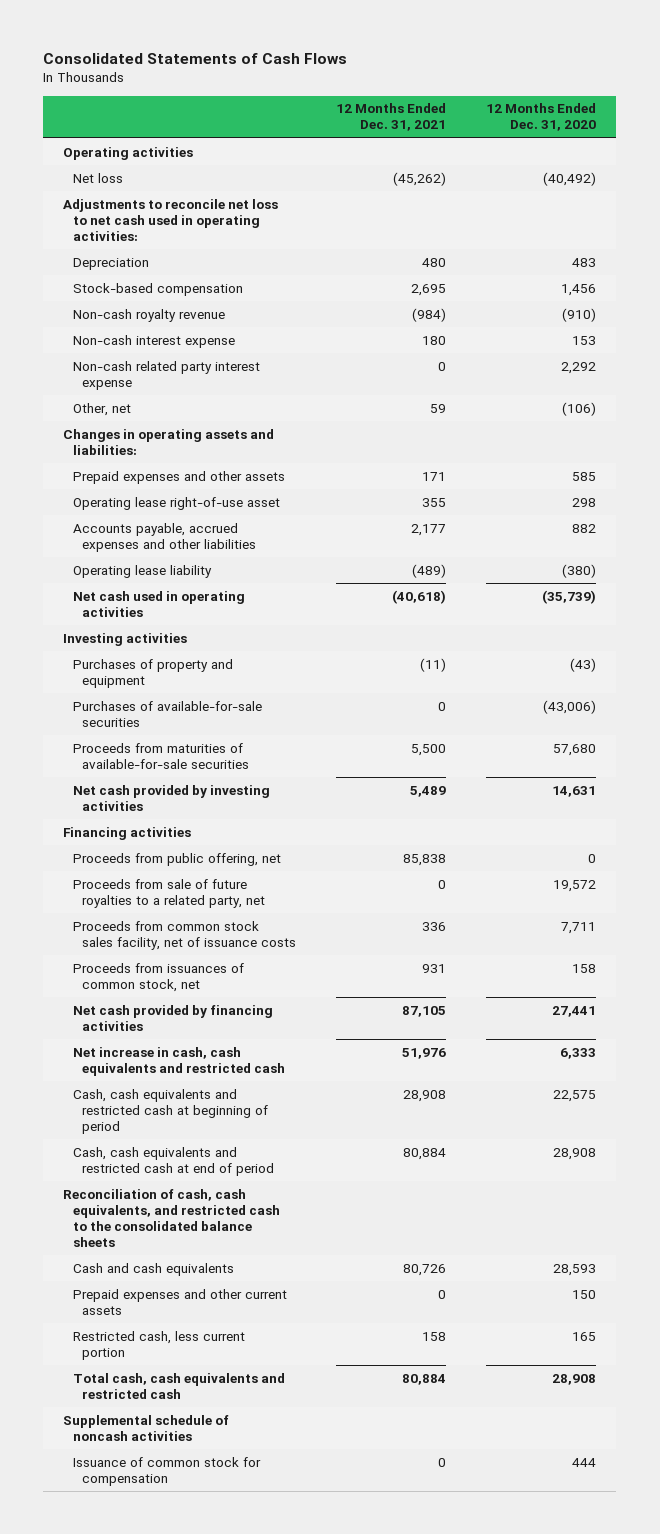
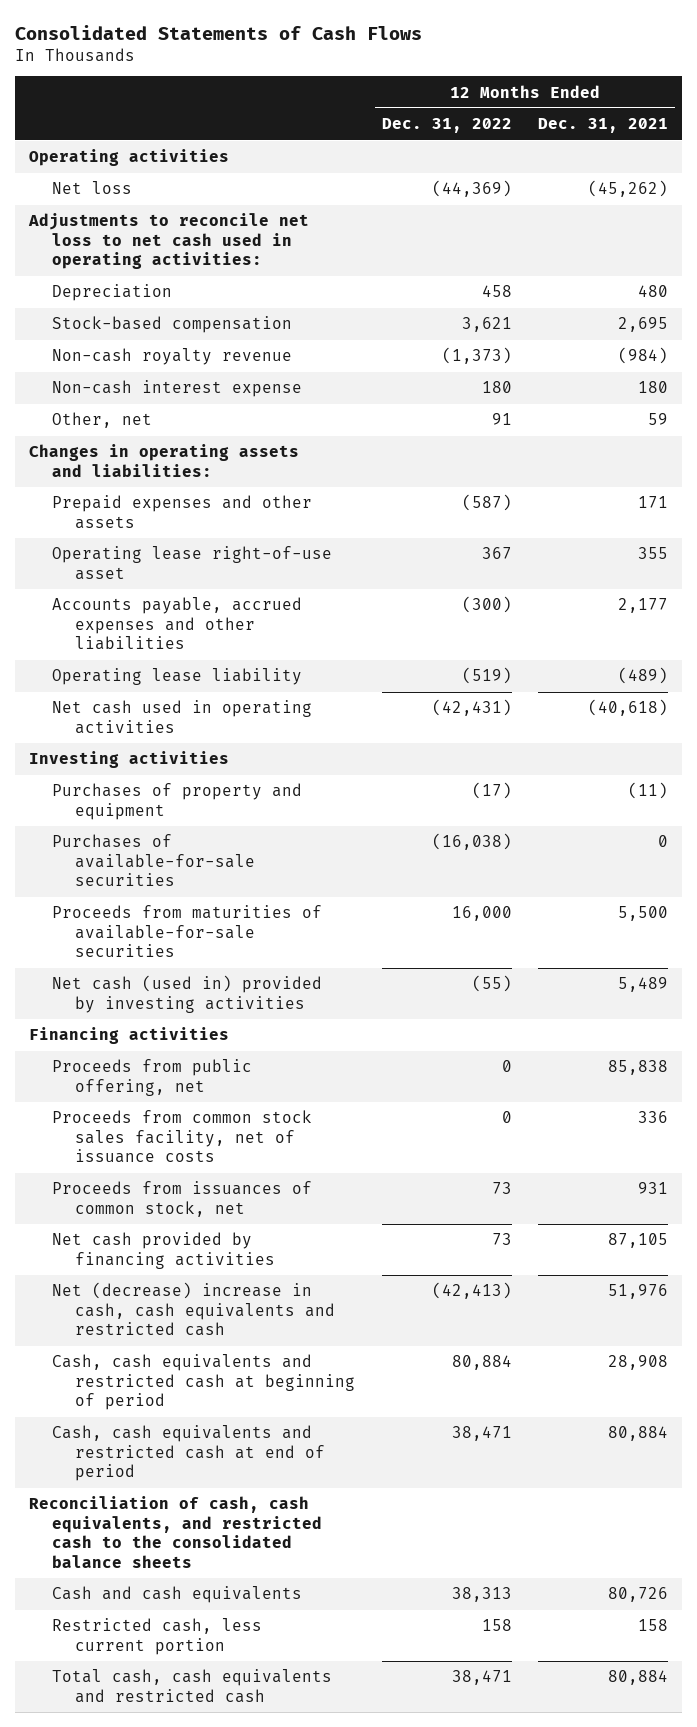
[486,103,597,132] 12 Months Ended Dec. 31, 2020 -> none
none -> [381,118,512,134] Dec. 31, 2022
[72,360,260,390] Non-cash related party interest expense -> none
[72,784,270,811] Net cash provided by investing activities -> [51,975,322,1013] Net cash (used in) provided by investing activities
[72,878,266,908] Proceeds from sale of future royalties to a related party, net -> none
[72,1046,286,1076] Net increase in cash, cash equivalents and restricted cash -> [51,1282,336,1337] Net (decrease) increase in cash, cash equivalents and restricted cash
[72,1288,287,1315] Prepaid expenses and other current assets -> none
[63,1414,230,1441] Supplemental schedule of noncash activities -> none
[72,1456,261,1486] Issuance of common stock for compensation -> none

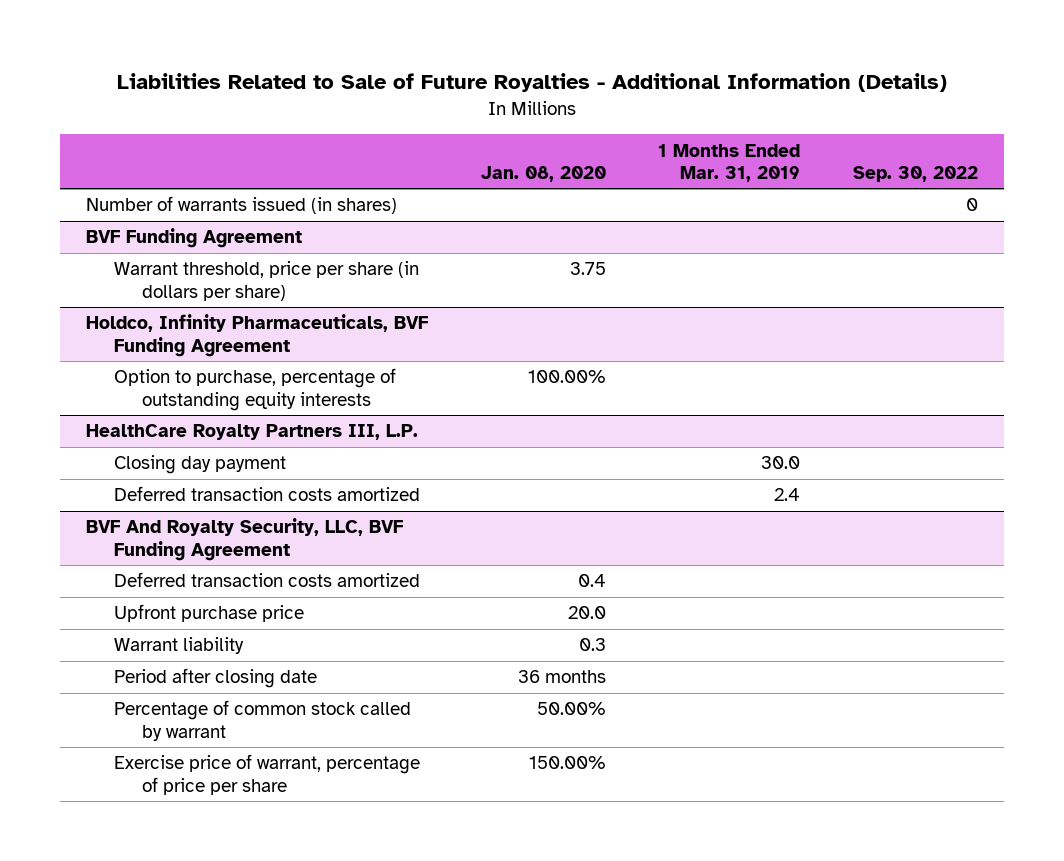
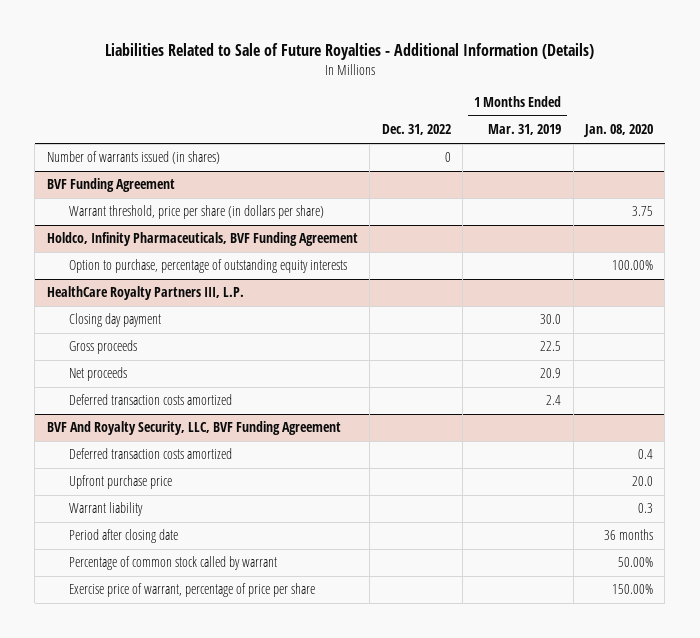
[852,166,978,183] Sep. 30, 2022 -> none
none -> [381,124,451,136] Dec. 31, 2022
none -> [68,340,137,355] Gross proceeds
none -> [68,367,127,382] Net proceeds

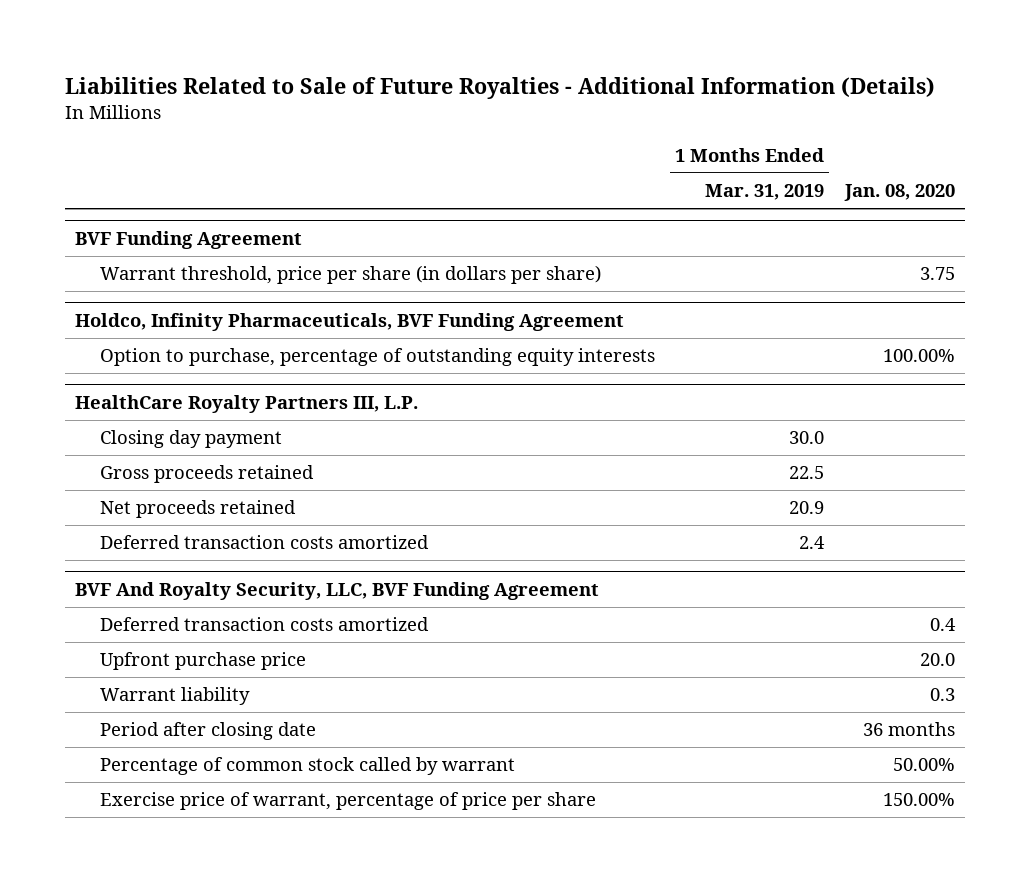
[381,124,451,136] Dec. 31, 2022 -> none
[46,151,220,165] Number of warrants issued (in shares) -> none
[68,340,137,355] Gross proceeds -> [99,465,314,484] Gross proceeds retained
[68,367,127,382] Net proceeds -> [99,500,296,519] Net proceeds retained

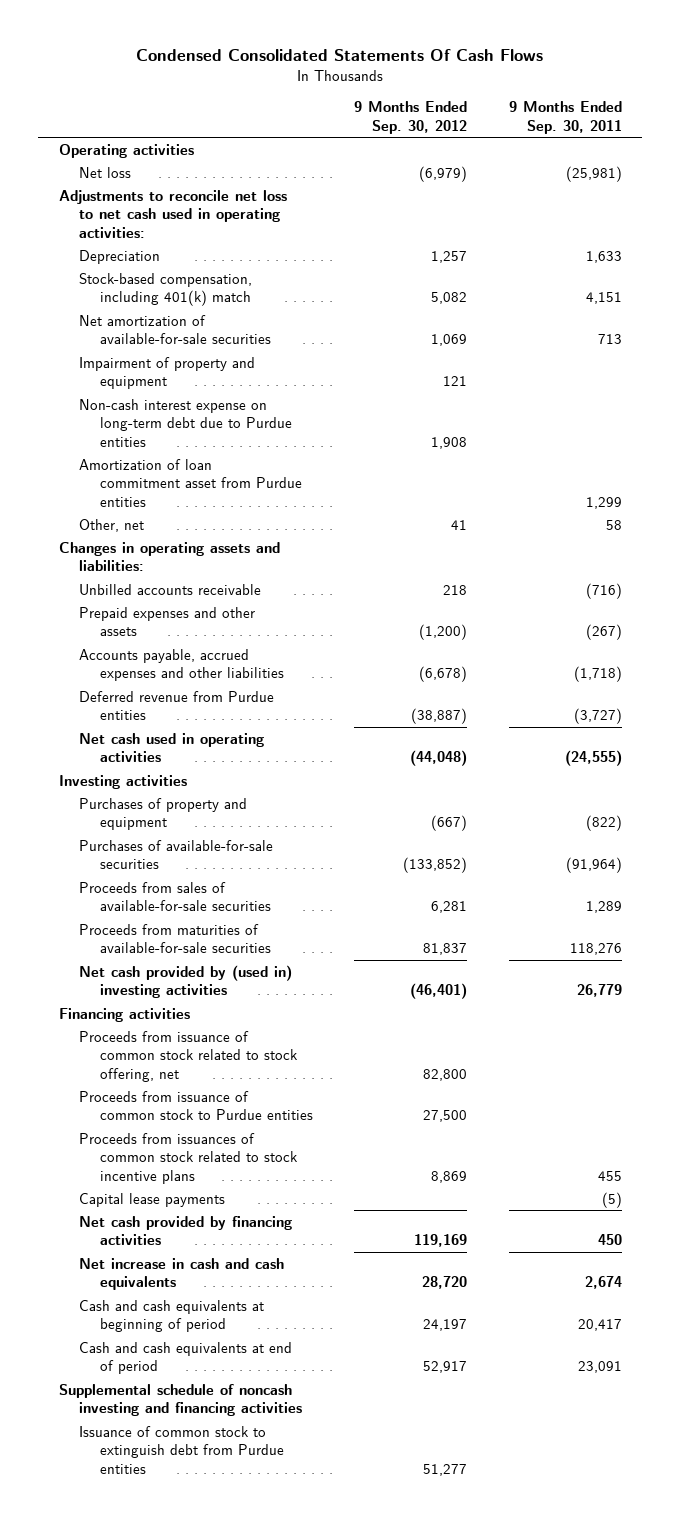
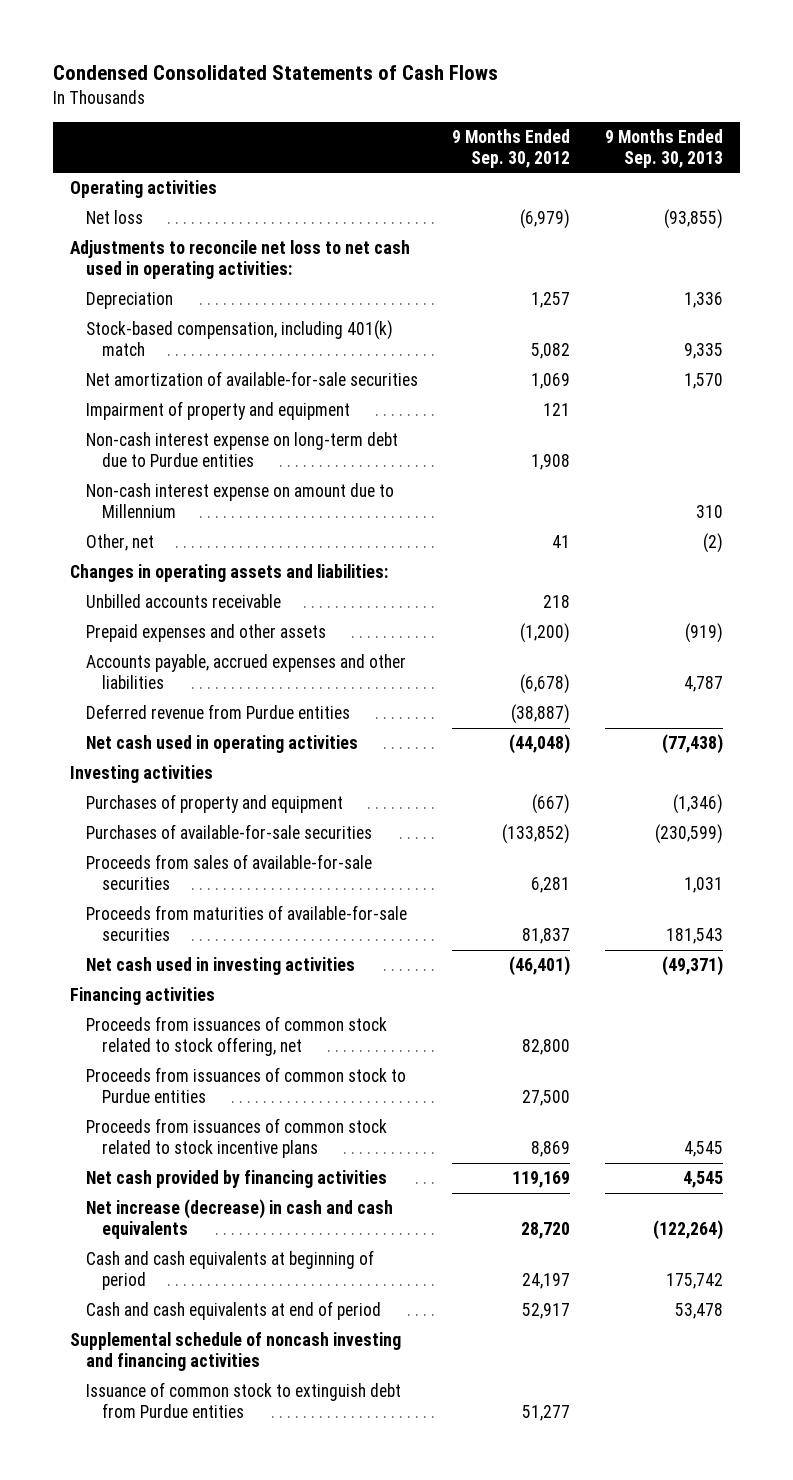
[136,48,544,61] Condensed Consolidated Statements Of Cash Flows -> [52,65,498,81] Condensed Consolidated Statements of Cash Flows
[508,101,622,134] 9 Months Ended Sep. 30, 2011 -> none
none -> [605,129,724,168] 9 Months Ended Sep. 30, 2013
[79,458,302,507] Amortization of loan commitment asset from Purdue entities -> none
none -> [85,483,394,518] Non-cash interest expense on amount due to Millennium
[79,964,293,999] Net cash provided by (used in) investing activities -> [85,957,355,976] Net cash used in investing activities
[79,1030,298,1082] Proceeds from issuance of common stock related to stock offering, net -> [85,1016,387,1056] Proceeds from issuances of common stock related to stock offering, net
[79,1090,313,1121] Proceeds from issuance of common stock to Purdue entities -> [85,1067,406,1103] Proceeds from issuances of common stock to Purdue entities
[79,1192,226,1207] Capital lease payments -> none
[79,1257,285,1291] Net increase in cash and cash equivalents -> [85,1199,393,1239] Net increase (decrease) in cash and cash equivalents

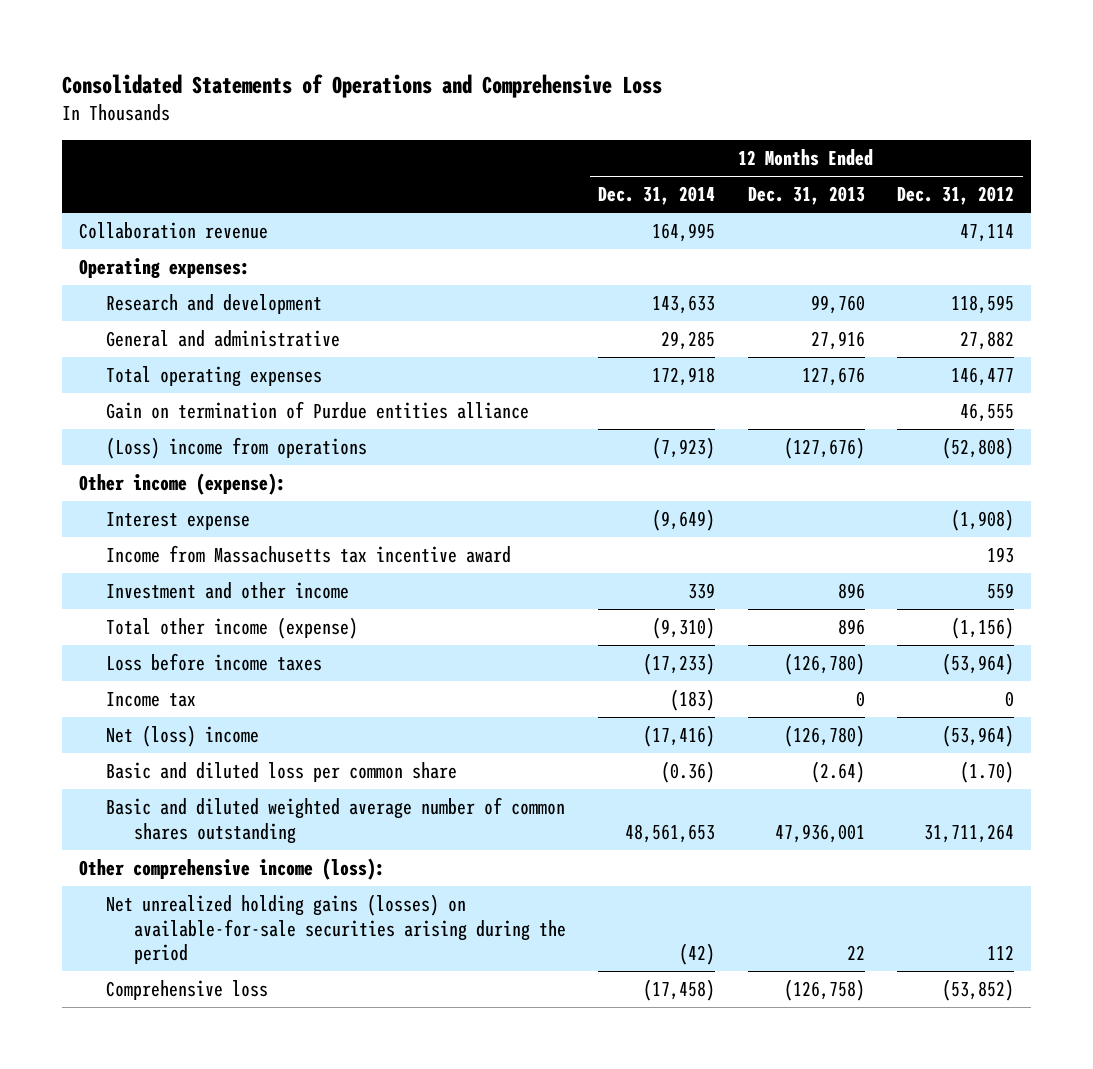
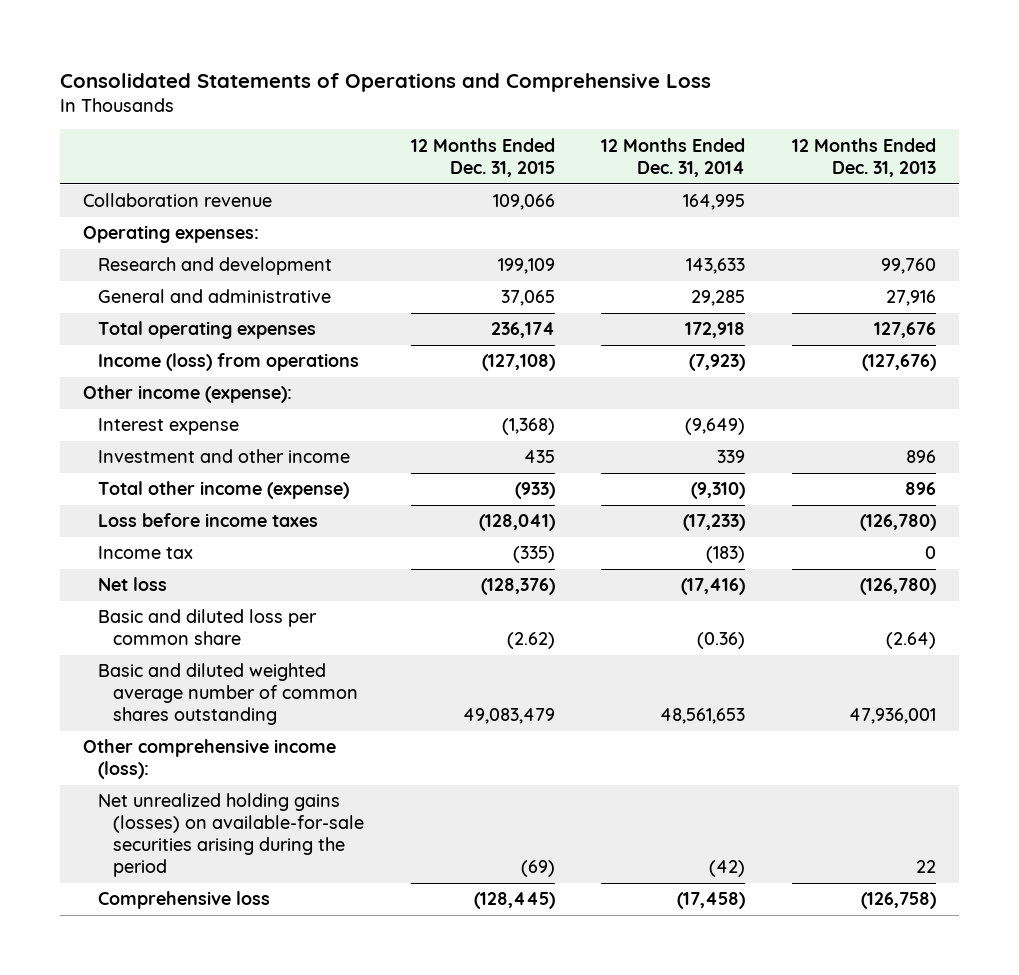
[897,186,1015,206] Dec. 31, 2012 -> none
none -> [410,137,555,177] 12 Months Ended Dec. 31, 2015
[106,401,530,420] Gain on termination of Purdue entities alliance -> none
[106,437,368,460] (Loss) income from operations -> [98,353,360,372] Income (loss) from operations
[106,545,512,564] Income from Massachusetts tax incentive award -> none
[106,725,260,748] Net (loss) income -> [98,577,168,592] Net loss

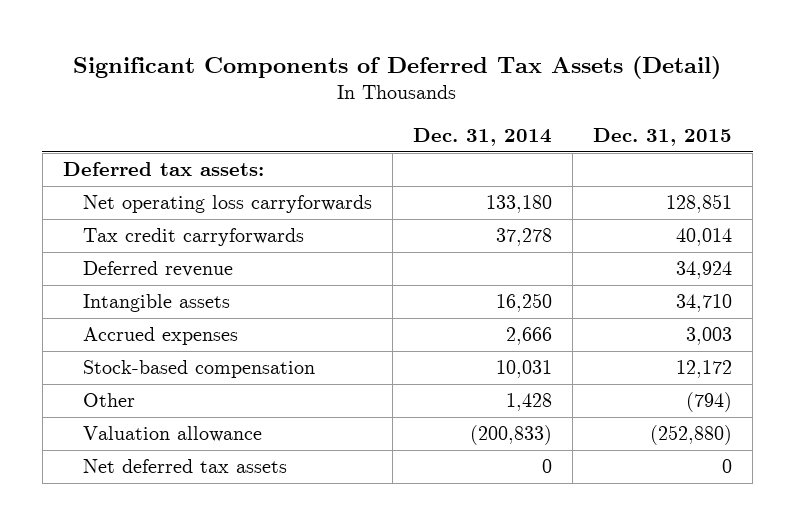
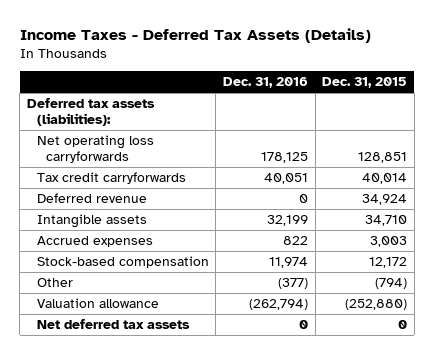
[73,55,722,79] Significant Components of Deferred Tax Assets (Detail) -> [19,28,371,44] Income Taxes - Deferred Tax Assets (Details)
[412,128,552,147] Dec. 31, 2014 -> none
none -> [222,77,308,89] Dec. 31, 2016
[62,162,264,177] Deferred tax assets: -> [26,97,155,127] Deferred tax assets (liabilities):

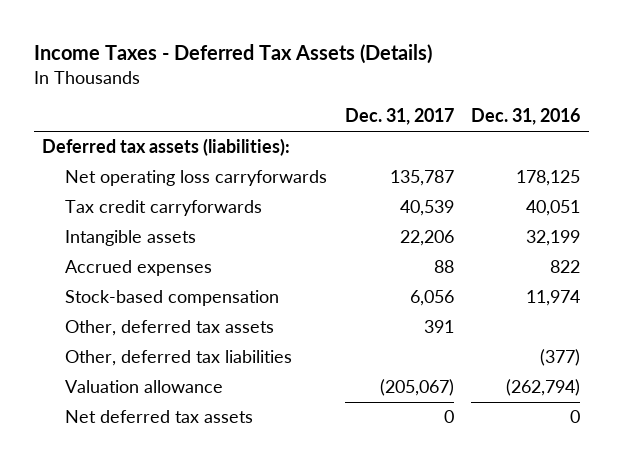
[322,77,408,89] Dec. 31, 2015 -> none
none -> [344,108,454,126] Dec. 31, 2017
[36,192,147,203] Deferred revenue -> none
none -> [65,320,275,337] Other, deferred tax assets
[36,277,73,287] Other -> [65,350,293,367] Other, deferred tax liabilities

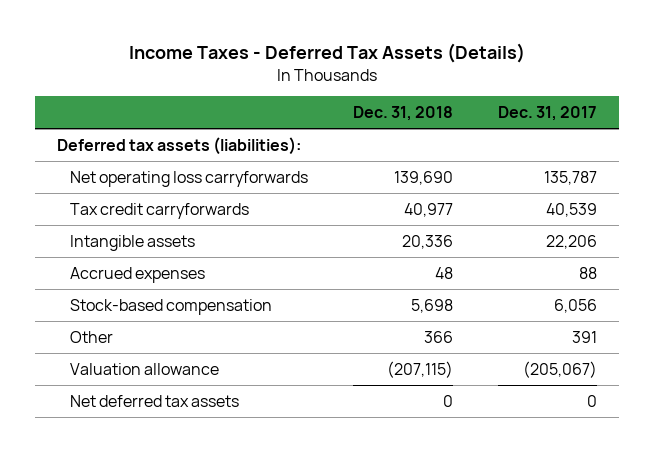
[471,108,581,126] Dec. 31, 2016 -> none
none -> [353,106,454,122] Dec. 31, 2018
[65,350,293,367] Other, deferred tax liabilities -> none
[65,320,275,337] Other, deferred tax assets -> [70,330,114,343] Other

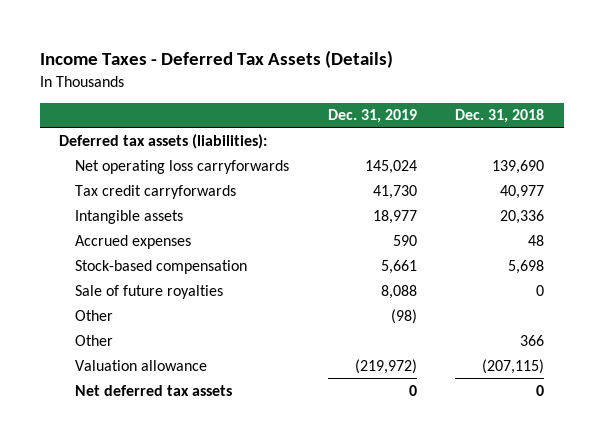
[497,106,597,122] Dec. 31, 2017 -> none
none -> [327,109,417,124] Dec. 31, 2019
none -> [74,284,223,299] Sale of future royalties
none -> [74,309,113,321] Other

